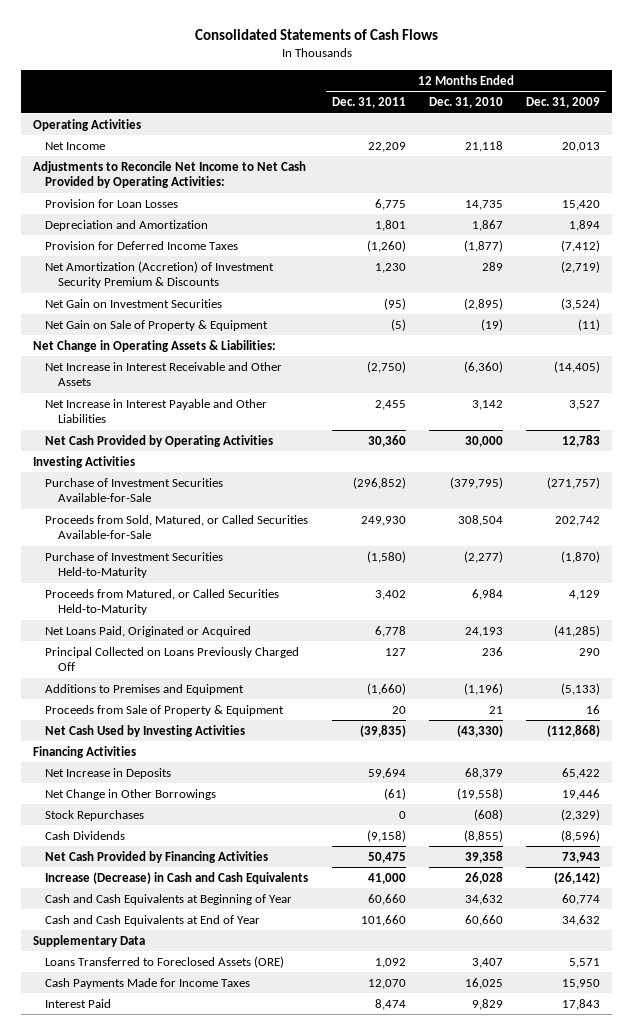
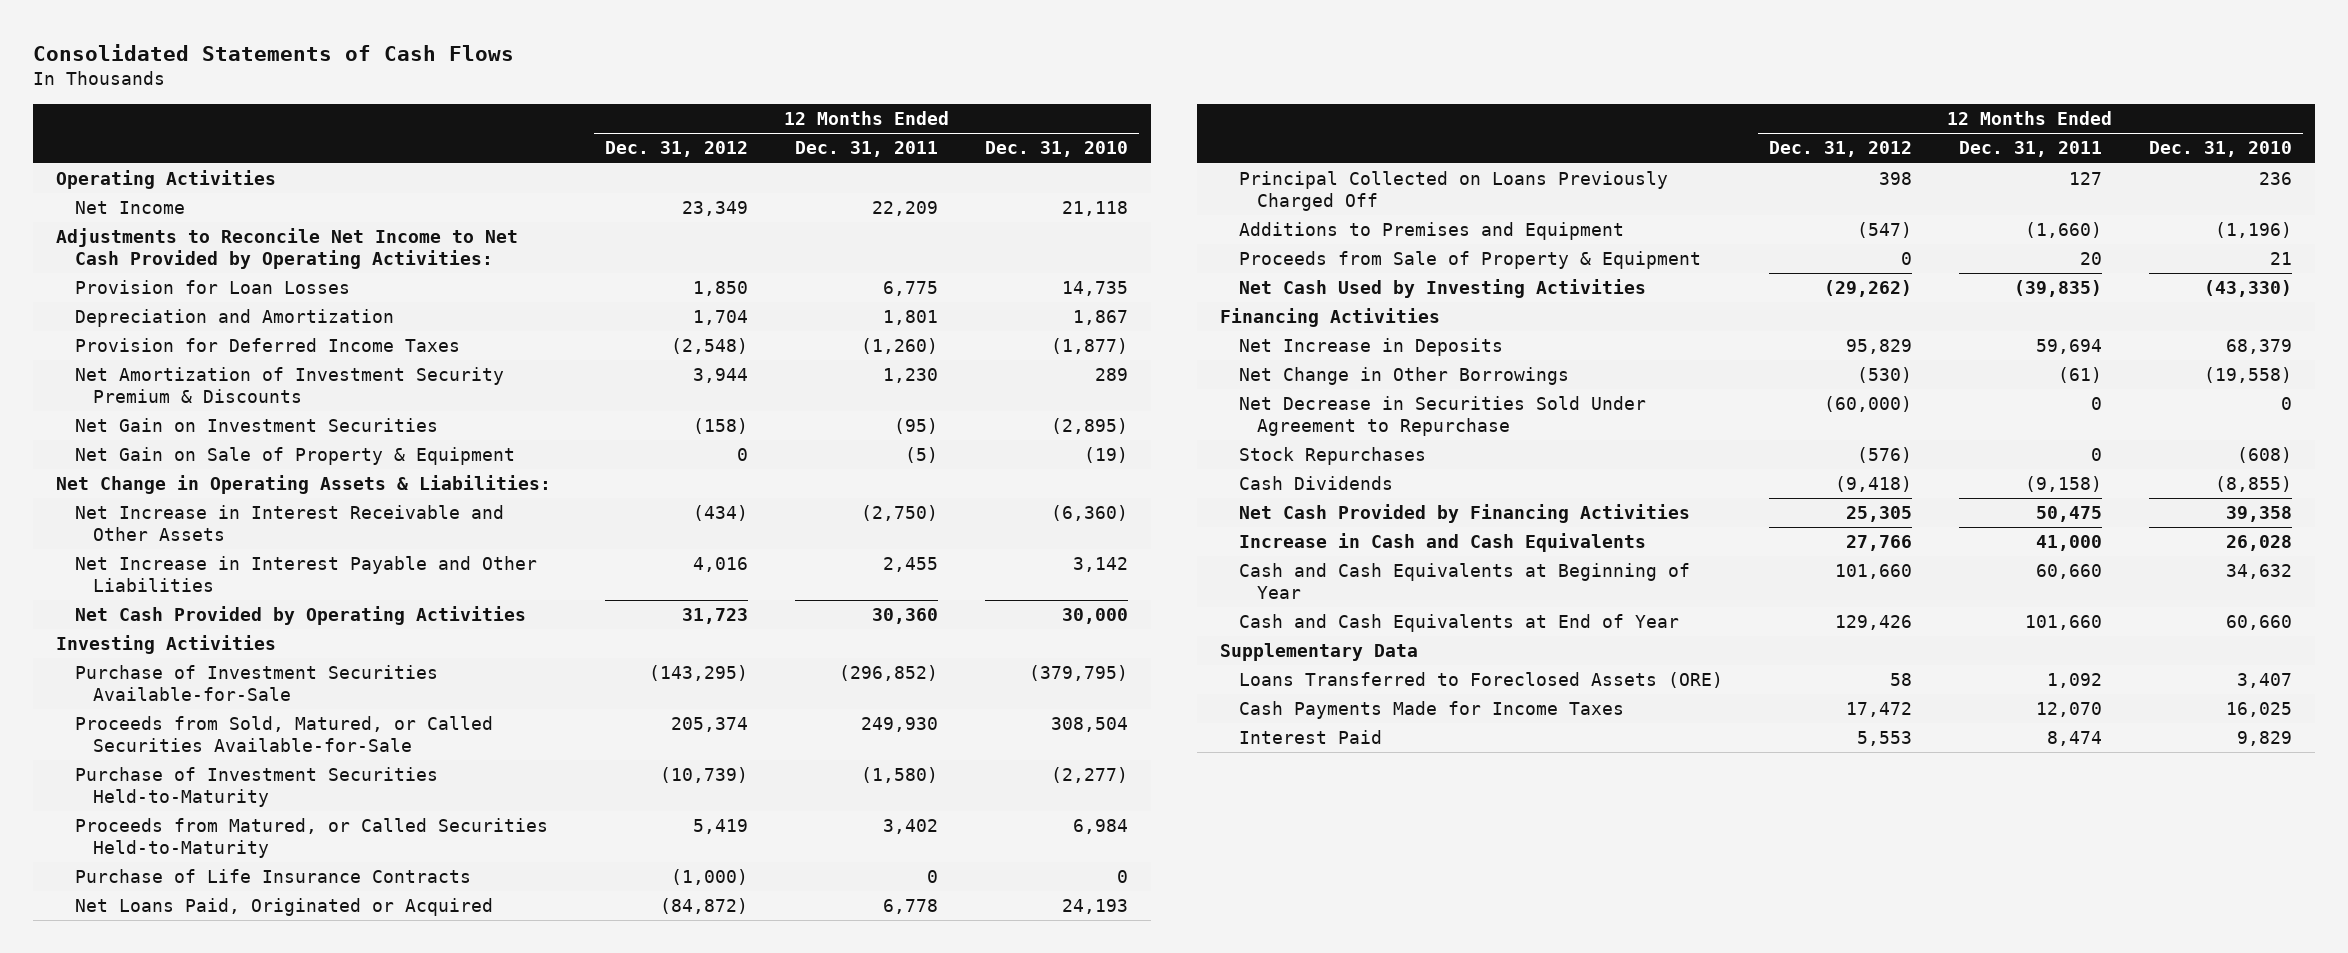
[526,96,601,108] Dec. 31, 2009 -> none
none -> [605,141,749,158] Dec. 31, 2012
[45,260,275,289] Net Amortization (Accretion) of Investment Security Premium & Discounts -> [74,367,504,404] Net Amortization of Investment Security Premium & Discounts
none -> [74,869,471,884] Purchase of Life Insurance Contracts
none -> [1238,396,1646,437] Net Decrease in Securities Sold Under Agreement to Repurchase
[45,871,309,884] Increase (Decrease) in Cash and Cash Equivalents -> [1238,533,1646,553] Increase in Cash and Cash Equivalents

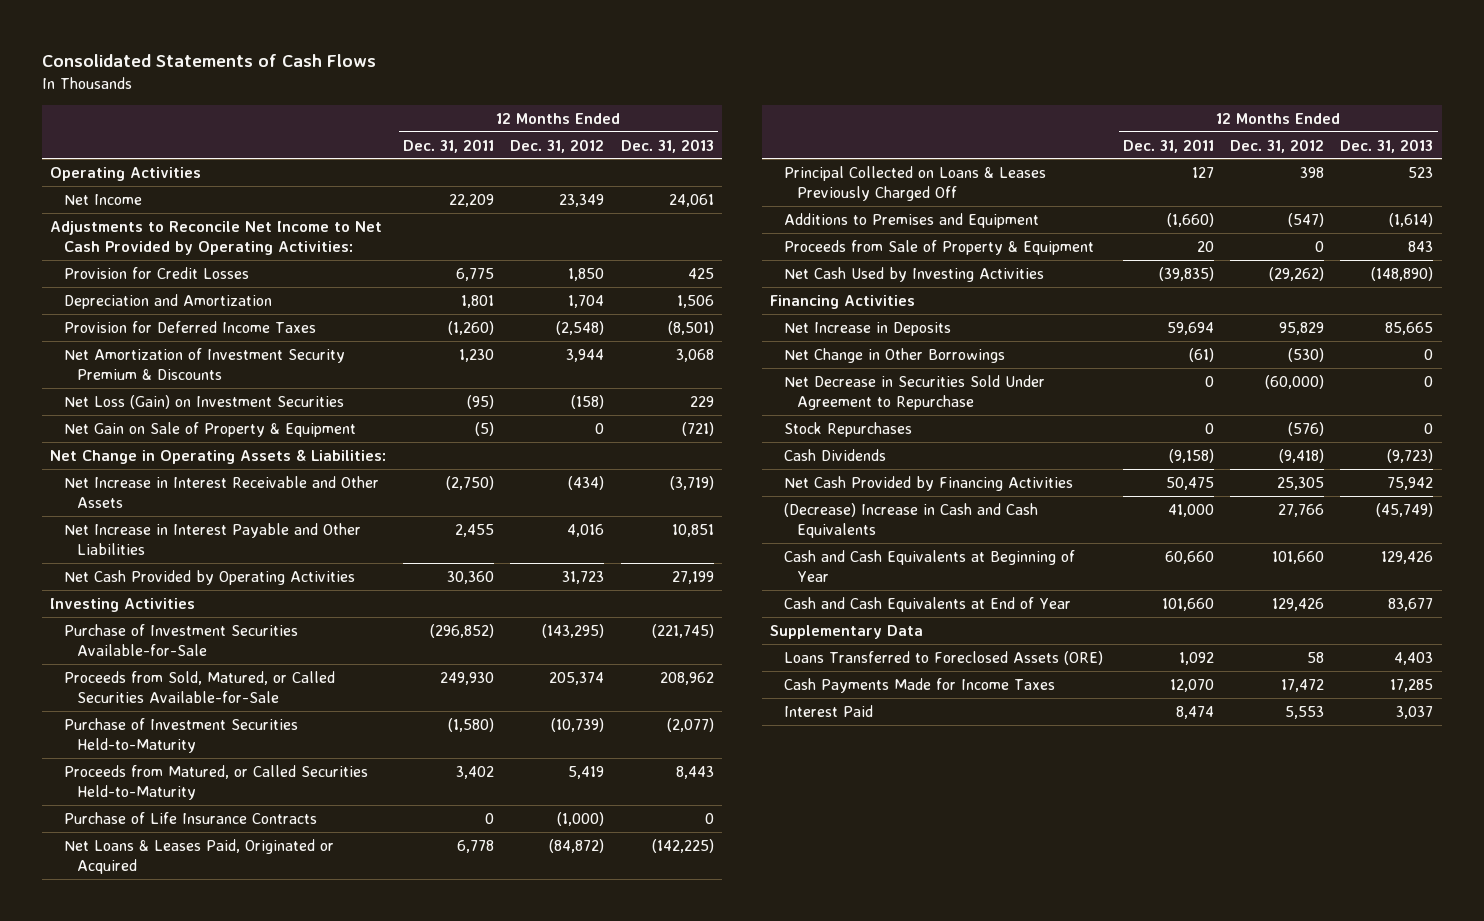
[984,141,1128,158] Dec. 31, 2010 -> none
none -> [620,138,714,153] Dec. 31, 2013
[74,280,350,295] Provision for Loan Losses -> [63,266,249,279] Provision for Credit Losses
[74,418,438,433] Net Gain on Investment Securities -> [63,394,344,409] Net Loss (Gain) on Investment Securities
[74,898,493,917] Net Loans Paid, Originated or Acquired -> [63,838,334,874] Net Loans & Leases Paid, Originated or Acquired
[1238,171,1668,212] Principal Collected on Loans Previously Charged Off -> [783,165,1046,201] Principal Collected on Loans & Leases Previously Charged Off
[1238,533,1646,553] Increase in Cash and Cash Equivalents -> [783,502,1038,538] (Decrease) Increase in Cash and Cash Equivalents

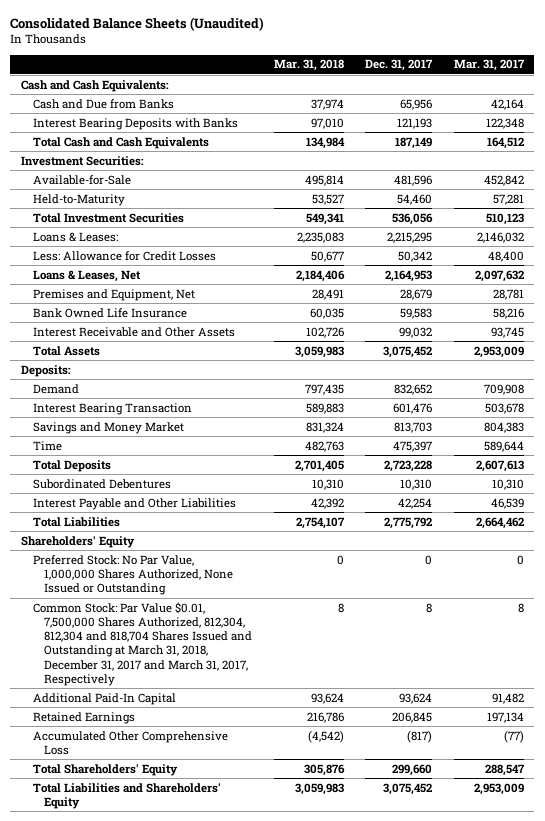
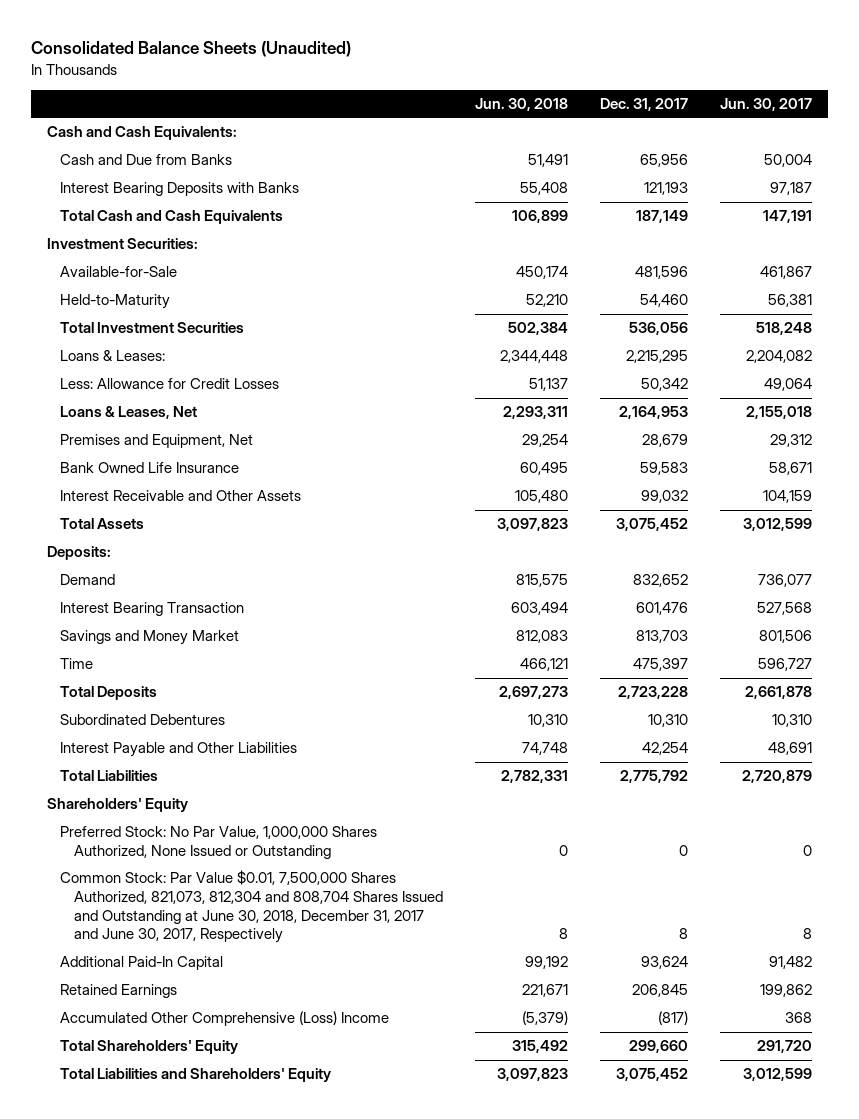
[273,59,344,72] Mar. 31, 2018 -> none
[453,59,525,72] Mar. 31, 2017 -> none
none -> [474,97,568,111] Jun. 30, 2018
none -> [719,97,812,111] Jun. 30, 2017
[32,601,253,686] Common Stock: Par Value $0.01, 7,500,000 Shares Authorized, 812,304, 812,304 and 818,704 Shares Issued and Outstanding at March 31, 2018, December 31, 2017 and March 31, 2017, Respectively -> [60,870,443,944] Common Stock: Par Value $0.01, 7,500,000 Shares Authorized, 821,073, 812,304 and 808,704 Shares Issued and Outstanding at June 30, 2018, December 31, 2017 and June 30, 2017, Respectively
[32,730,228,755] Accumulated Other Comprehensive Loss -> [60,1011,390,1027] Accumulated Other Comprehensive (Loss) Income

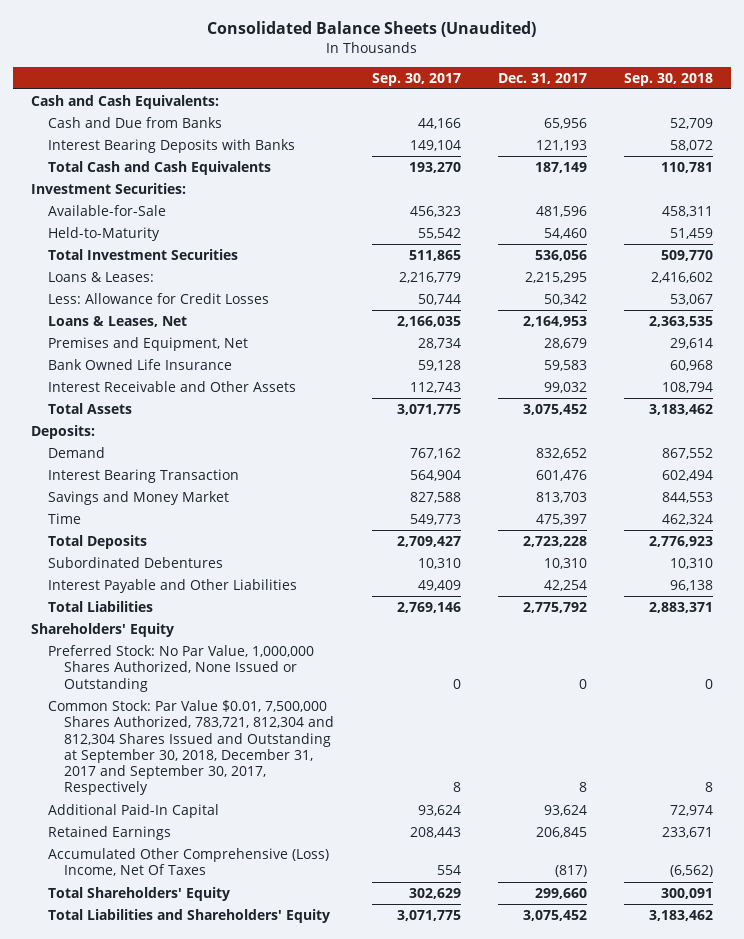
[474,97,568,111] Jun. 30, 2018 -> none
[719,97,812,111] Jun. 30, 2017 -> none
none -> [371,72,461,86] Sep. 30, 2017
none -> [623,72,713,86] Sep. 30, 2018
[60,870,443,944] Common Stock: Par Value $0.01, 7,500,000 Shares Authorized, 821,073, 812,304 and 808,704 Shares Issued and Outstanding at June 30, 2018, December 31, 2017 and June 30, 2017, Respectively -> [47,700,335,796] Common Stock: Par Value $0.01, 7,500,000 Shares Authorized, 783,721, 812,304 and 812,304 Shares Issued and Outstanding at September 30, 2018, December 31, 2017 and September 30, 2017, Respectively
[60,1011,390,1027] Accumulated Other Comprehensive (Loss) Income -> [47,848,329,877] Accumulated Other Comprehensive (Loss) Income, Net Of Taxes

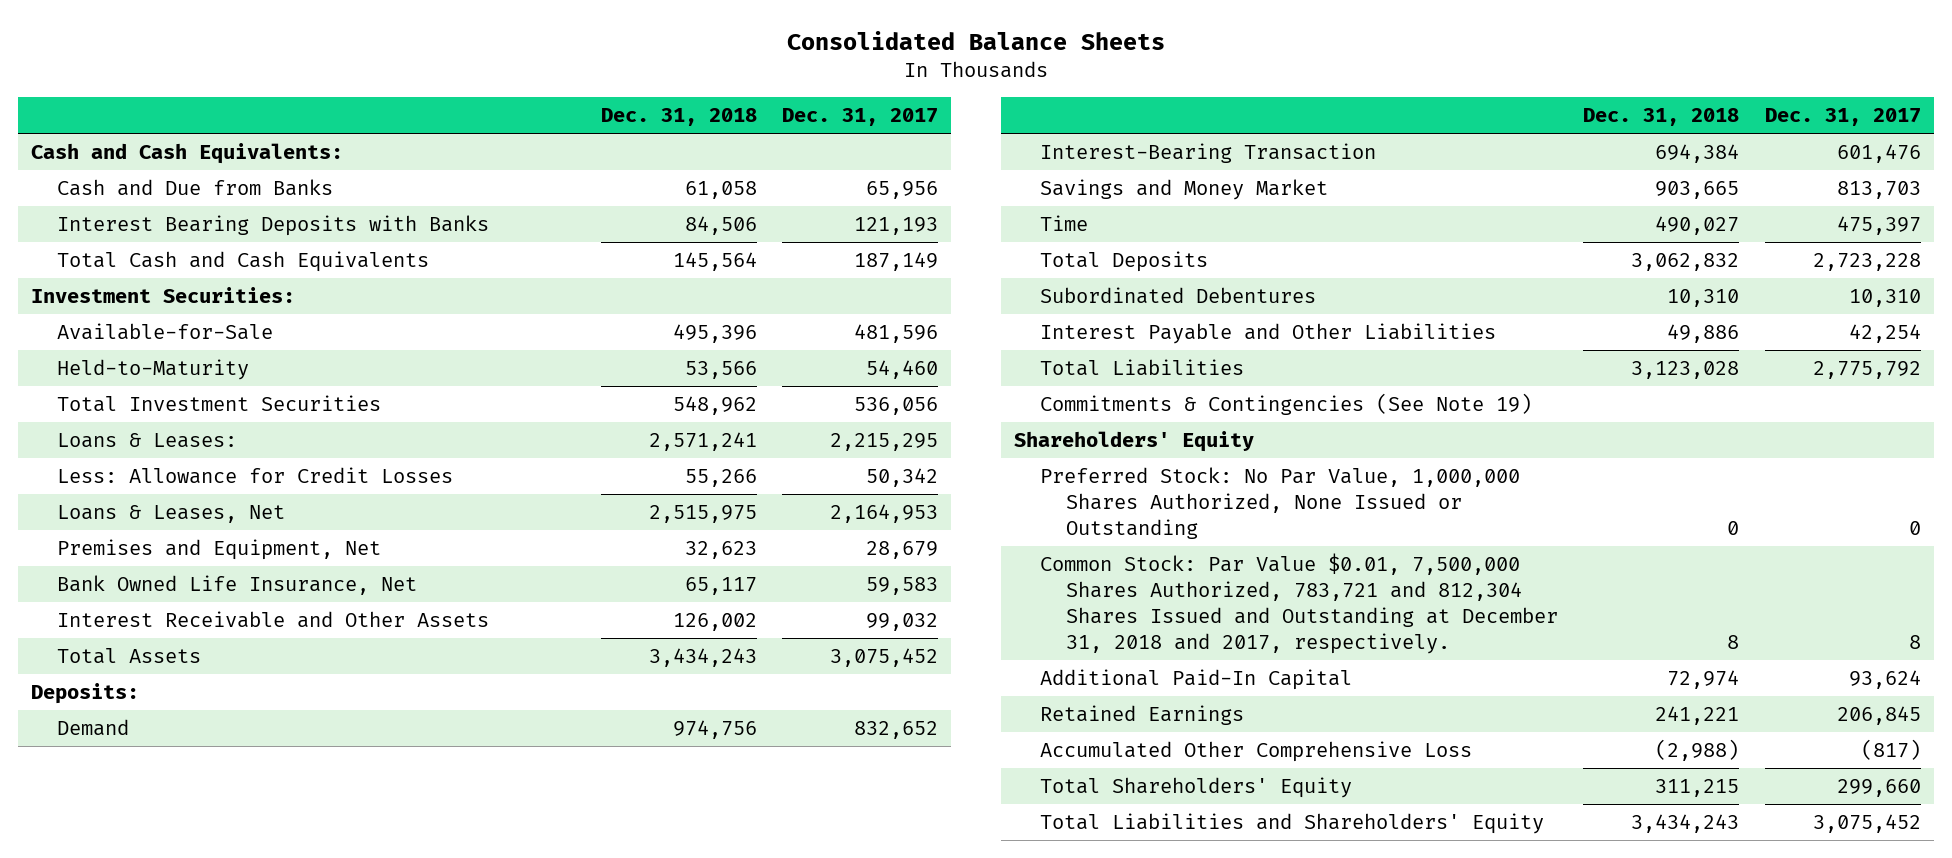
[207,21,537,38] Consolidated Balance Sheets (Unaudited) -> [787,30,1166,50] Consolidated Balance Sheets
[371,72,461,86] Sep. 30, 2017 -> none
[623,72,713,86] Sep. 30, 2018 -> none
none -> [600,108,757,127] Dec. 31, 2018
[47,359,232,371] Bank Owned Life Insurance -> [57,575,418,596] Bank Owned Life Insurance, Net
[47,469,239,484] Interest Bearing Transaction -> [1040,143,1377,164] Interest-Bearing Transaction
none -> [1040,393,1533,416] Commitments & Contingencies (See Note 19)
[47,700,335,796] Common Stock: Par Value $0.01, 7,500,000 Shares Authorized, 783,721, 812,304 and 812,304 Shares Issued and Outstanding at September 30, 2018, December 31, 2017 and September 30, 2017, Respectively -> [1040,553,1558,654] Common Stock: Par Value $0.01, 7,500,000 Shares Authorized, 783,721 and 812,304 Shares Issued and Outstanding at December 31, 2018 and 2017, respectively.
[47,848,329,877] Accumulated Other Comprehensive (Loss) Income, Net Of Taxes -> [1040,741,1473,763] Accumulated Other Comprehensive Loss

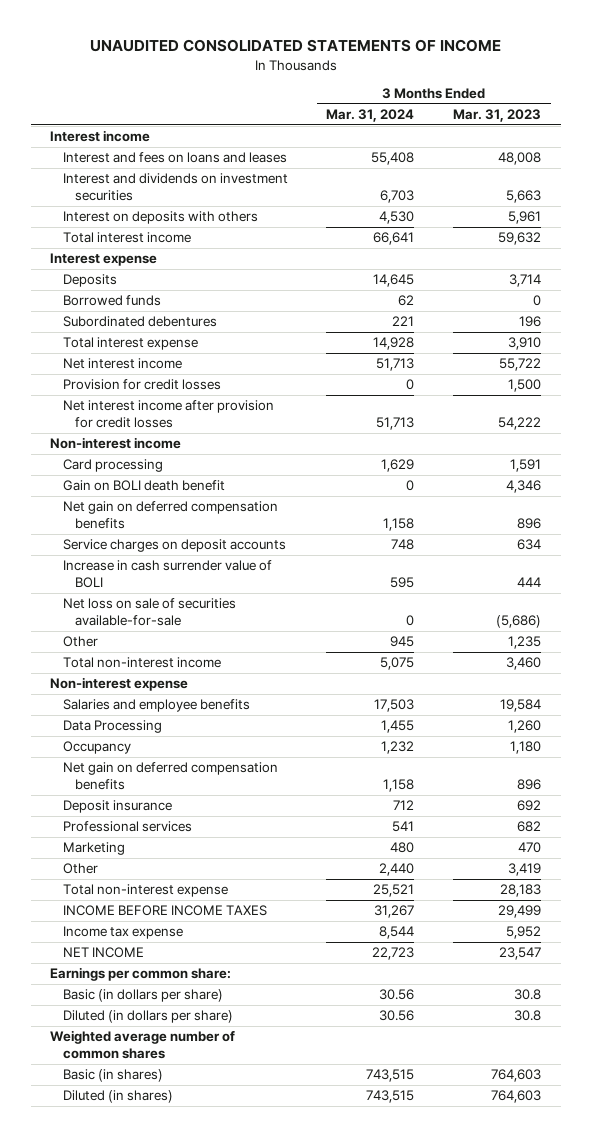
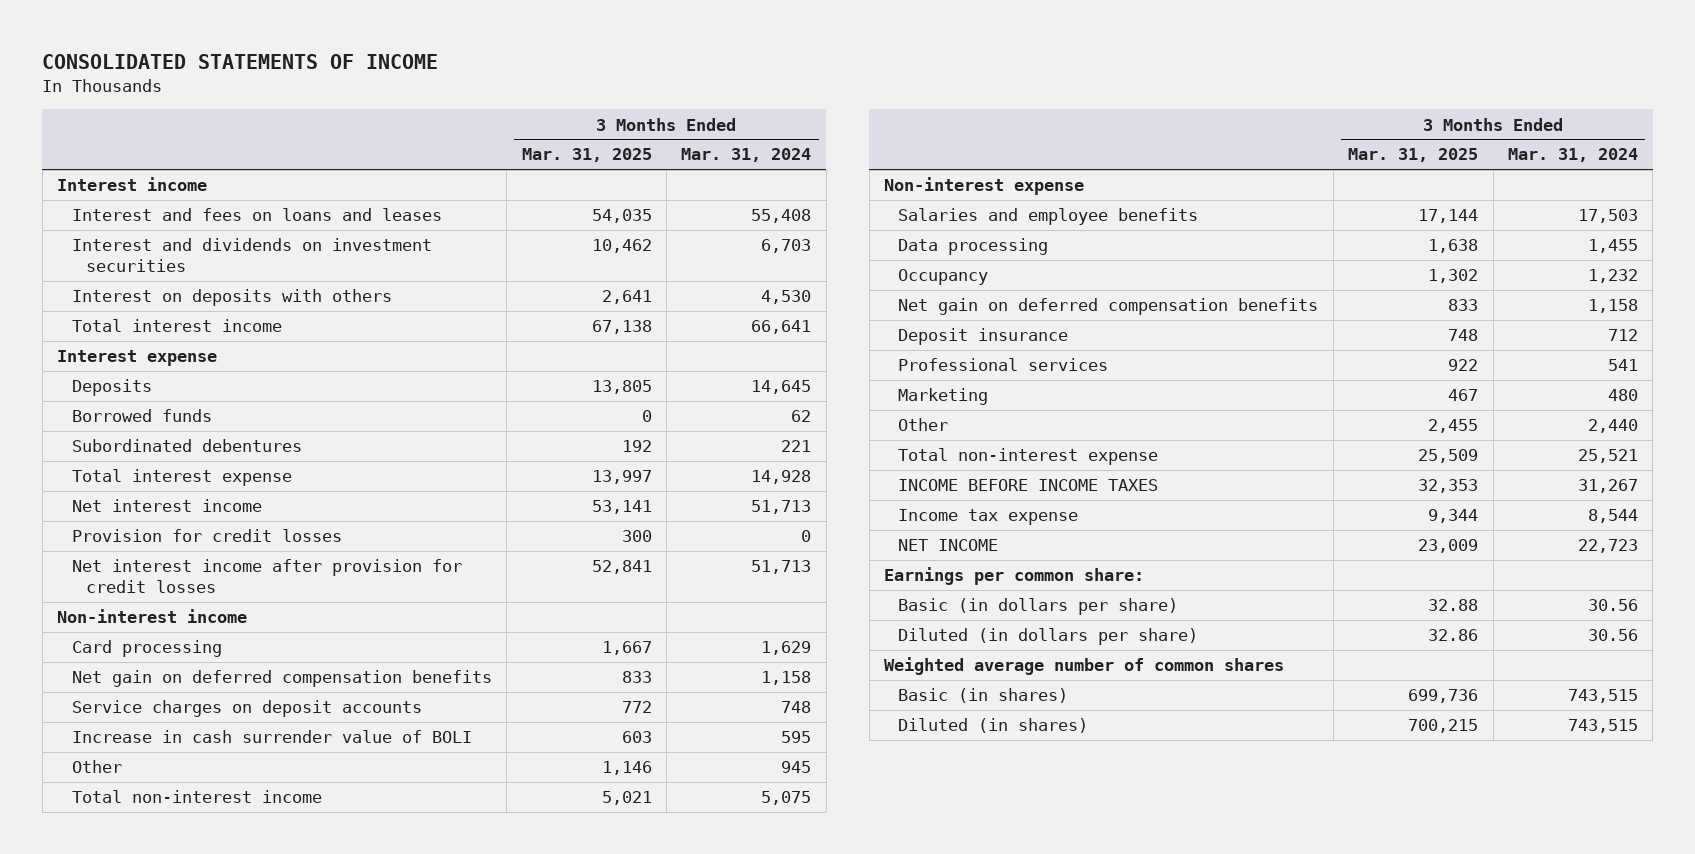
[89,39,501,53] UNAUDITED CONSOLIDATED STATEMENTS OF INCOME -> [42,54,439,70] CONSOLIDATED STATEMENTS OF INCOME
[453,109,542,123] Mar. 31, 2023 -> none
none -> [521,148,652,163] Mar. 31, 2025
[62,480,225,492] Gain on BOLI death benefit -> none
[62,598,236,626] Net loss on sale of securities available-for-sale -> none
[62,720,162,734] Data Processing -> [898,238,1049,256] Data processing

